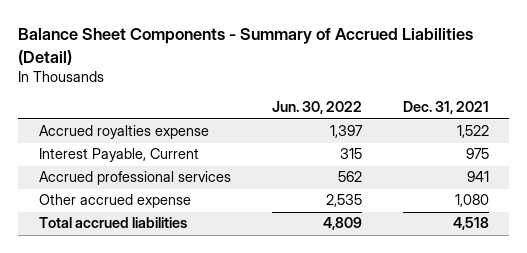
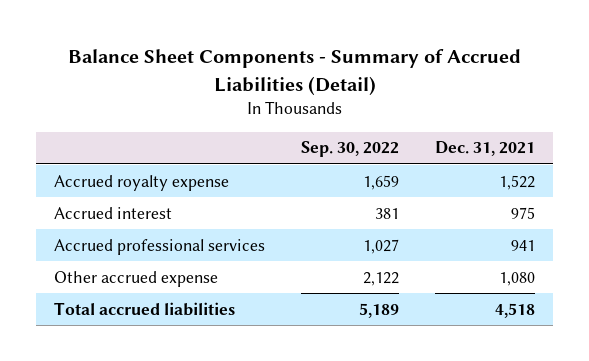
[271,101,362,115] Jun. 30, 2022 -> none
none -> [301,141,400,158] Sep. 30, 2022
[38,125,209,140] Accrued royalties expense -> [54,174,230,191] Accrued royalty expense
[38,148,199,163] Interest Payable, Current -> [54,206,173,219] Accrued interest

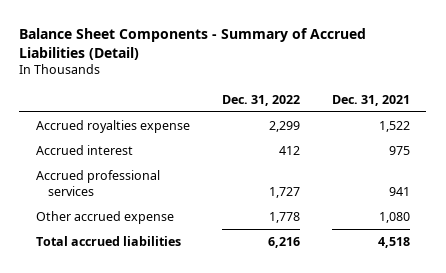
[301,141,400,158] Sep. 30, 2022 -> none
none -> [221,94,300,106] Dec. 31, 2022
[54,174,230,191] Accrued royalty expense -> [35,120,190,134] Accrued royalties expense

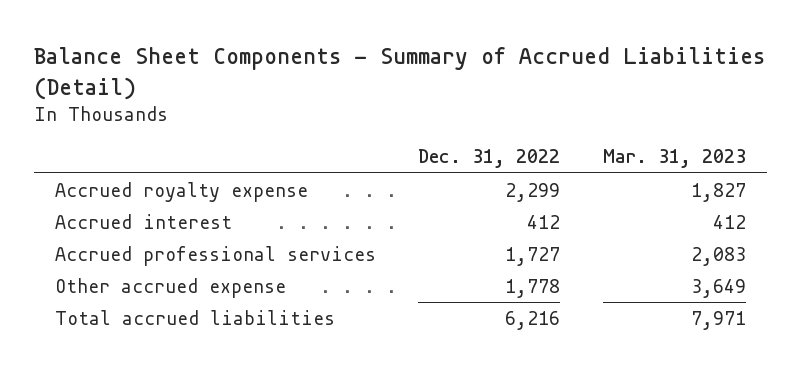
[332,94,411,106] Dec. 31, 2021 -> none
none -> [602,149,746,169] Mar. 31, 2023
[35,120,190,134] Accrued royalties expense -> [55,181,309,202] Accrued royalty expense

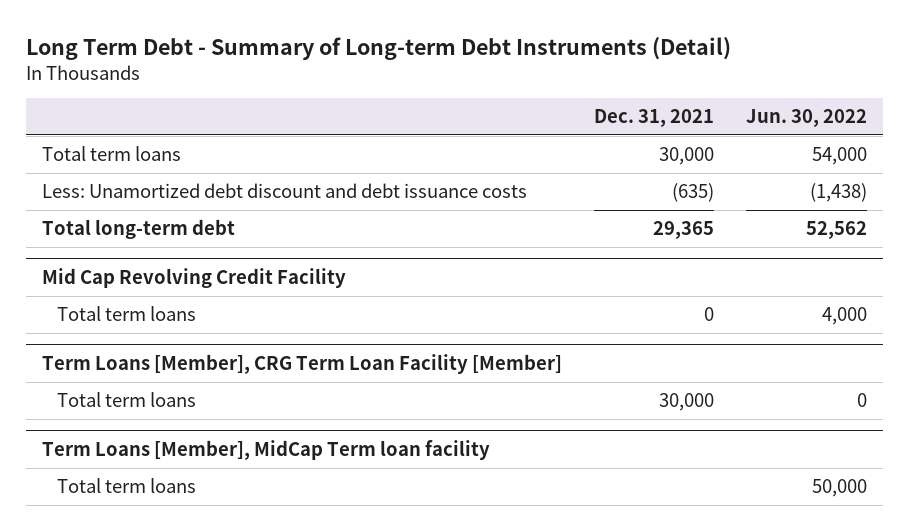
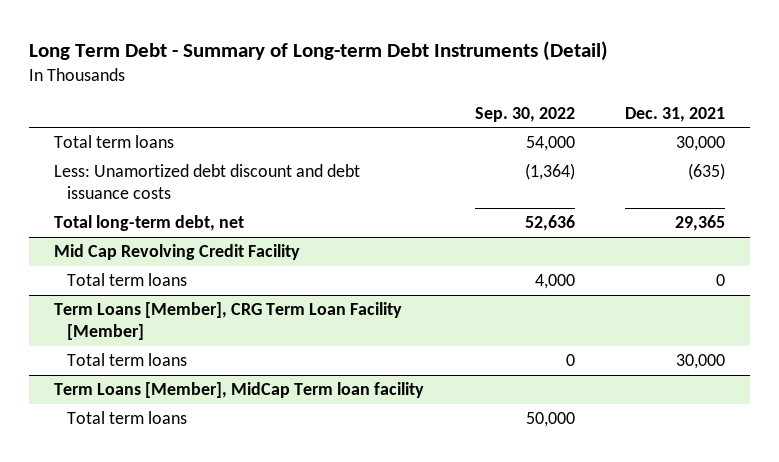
[745,109,867,128] Jun. 30, 2022 -> none
none -> [474,106,575,122] Sep. 30, 2022
[41,219,235,240] Total long-term debt -> [54,215,245,232] Total long-term debt, net

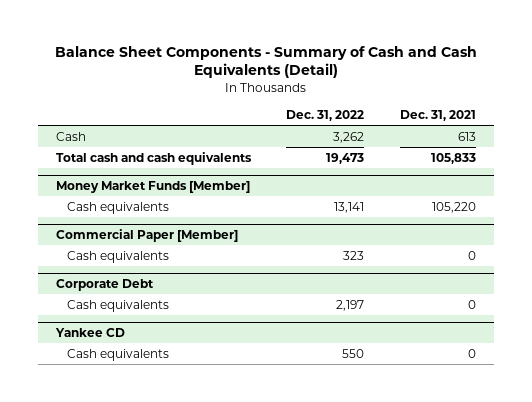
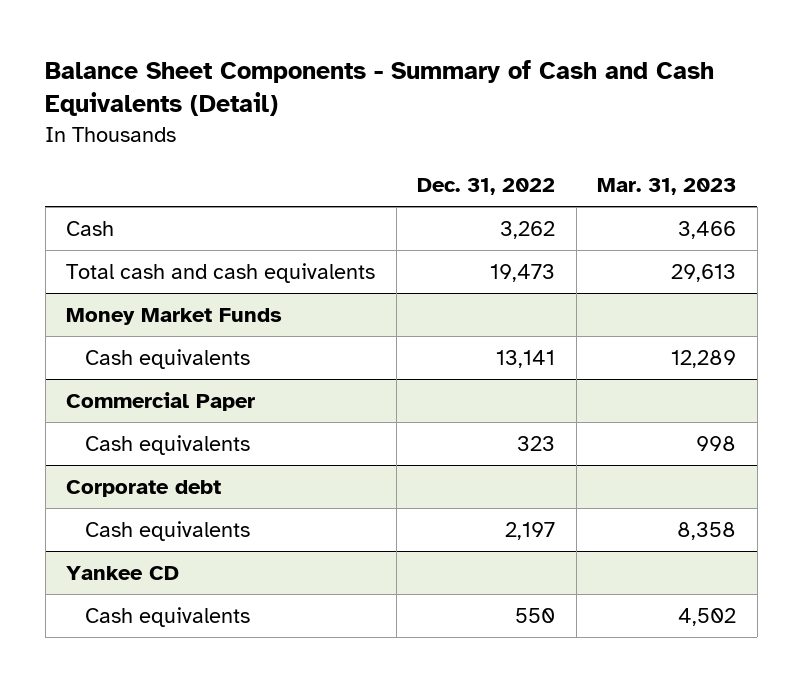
[400,109,477,121] Dec. 31, 2021 -> none
none -> [597,178,737,196] Mar. 31, 2023
[55,180,250,193] Money Market Funds [Member] -> [66,307,283,325] Money Market Funds
[55,228,238,242] Commercial Paper [Member] -> [66,391,256,411] Commercial Paper
[55,278,154,291] Corporate Debt -> [66,479,222,497] Corporate debt

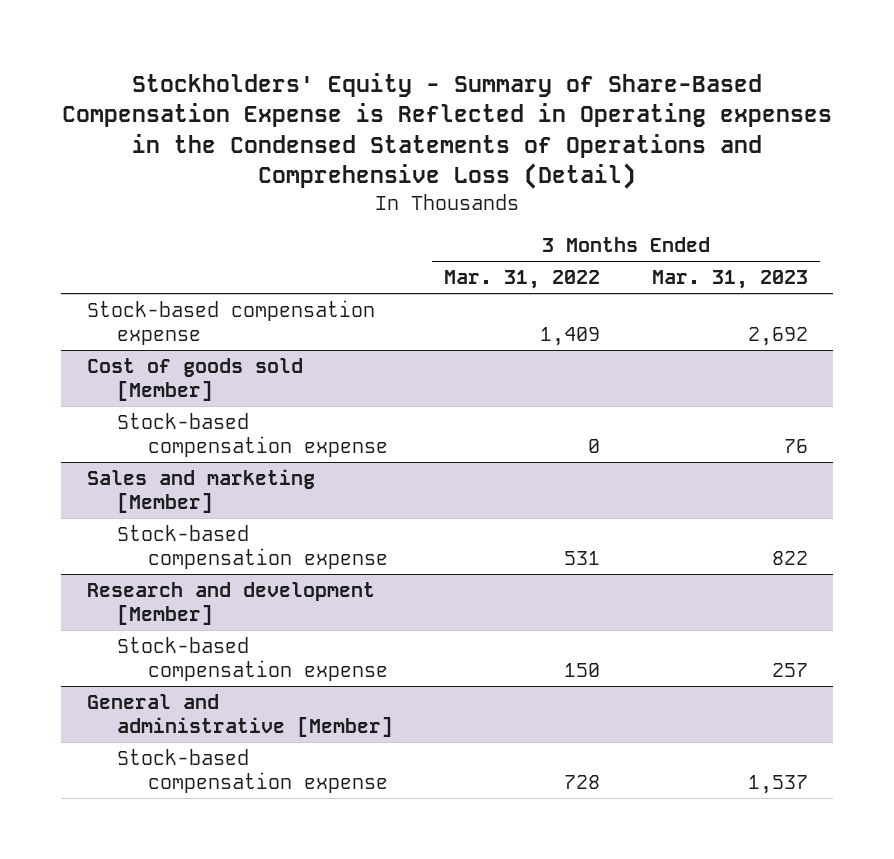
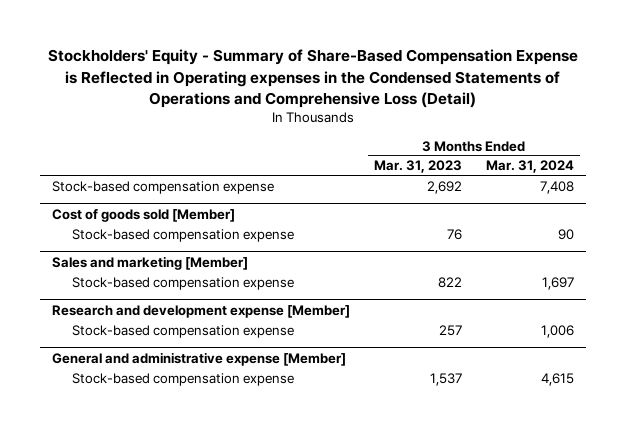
[444,270,601,290] Mar. 31, 2022 -> none
none -> [485,160,574,174] Mar. 31, 2024
[86,581,375,626] Research and development [Member] -> [52,304,351,318] Research and development expense [Member]
[86,693,394,738] General and administrative [Member] -> [52,351,347,366] General and administrative expense [Member]

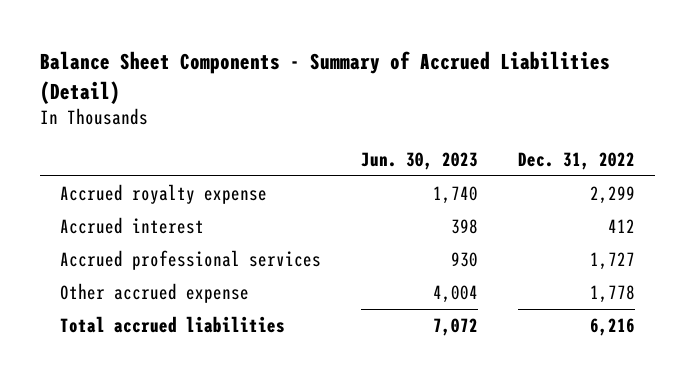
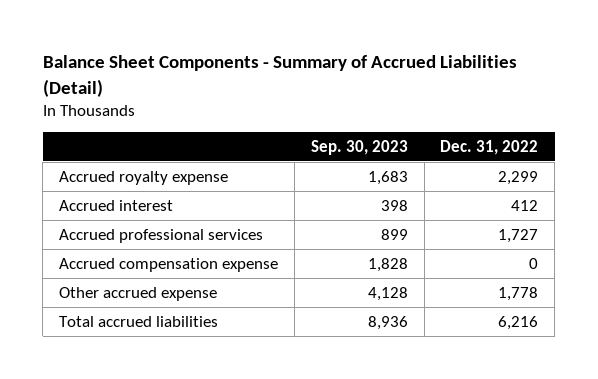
[361,151,479,170] Jun. 30, 2023 -> none
none -> [310,139,408,155] Sep. 30, 2023
none -> [59,257,279,272] Accrued compensation expense

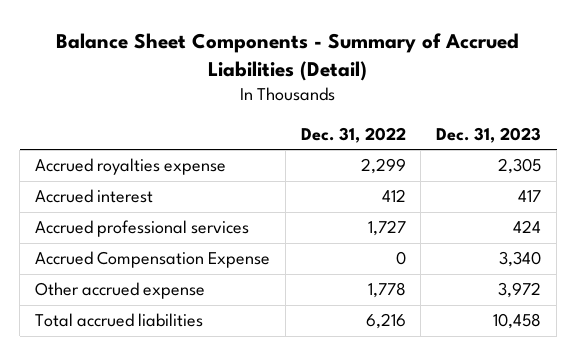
[310,139,408,155] Sep. 30, 2023 -> none
none -> [436,126,542,143] Dec. 31, 2023
[59,170,229,185] Accrued royalty expense -> [34,158,226,176] Accrued royalties expense
[59,257,279,272] Accrued compensation expense -> [34,251,270,269] Accrued Compensation Expense

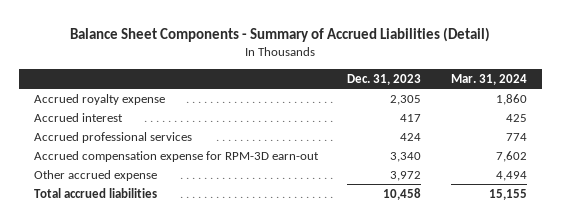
[300,126,406,143] Dec. 31, 2022 -> none
none -> [451,73,528,85] Mar. 31, 2024
[34,158,226,176] Accrued royalties expense -> [33,93,165,105] Accrued royalty expense
[34,251,270,269] Accrued Compensation Expense -> [33,150,319,162] Accrued compensation expense for RPM-3D earn-out

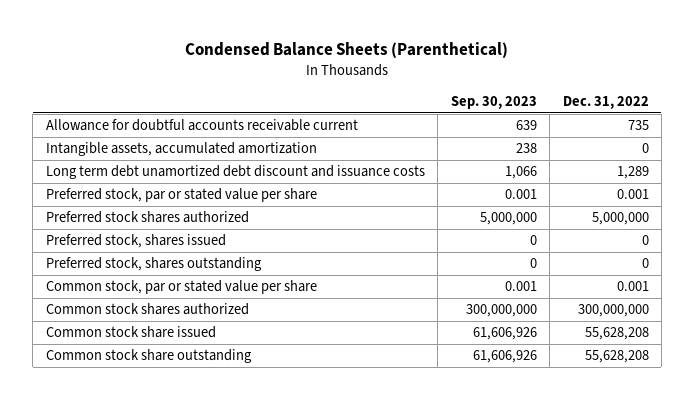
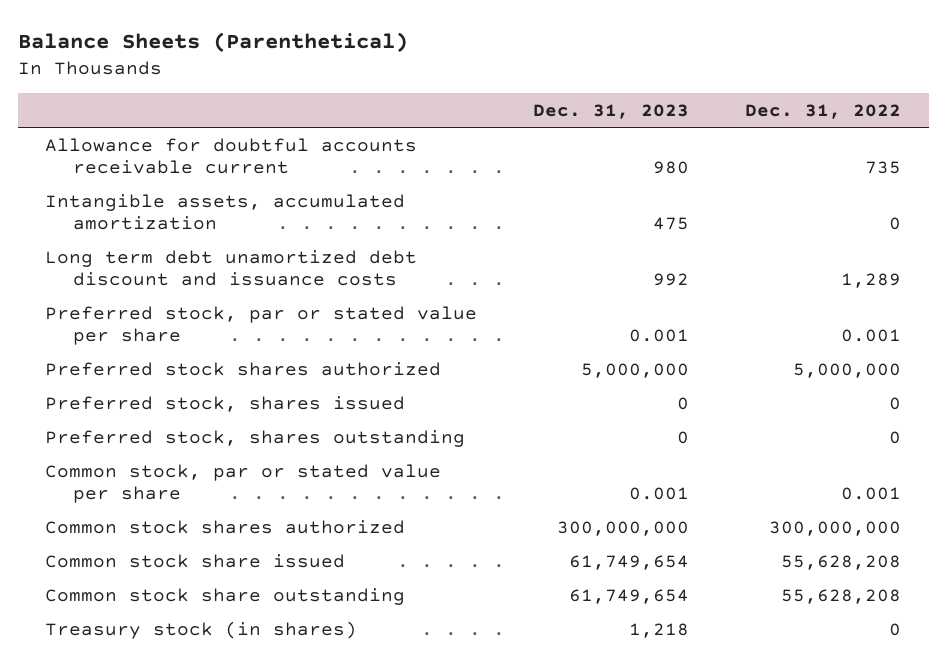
[185,42,509,59] Condensed Balance Sheets (Parenthetical) -> [17,31,408,52] Balance Sheets (Parenthetical)
[450,96,537,110] Sep. 30, 2023 -> none
none -> [533,104,690,120] Dec. 31, 2023
none -> [45,620,358,639] Treasury stock (in shares)

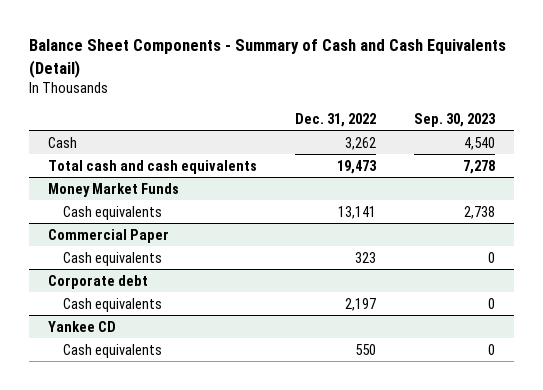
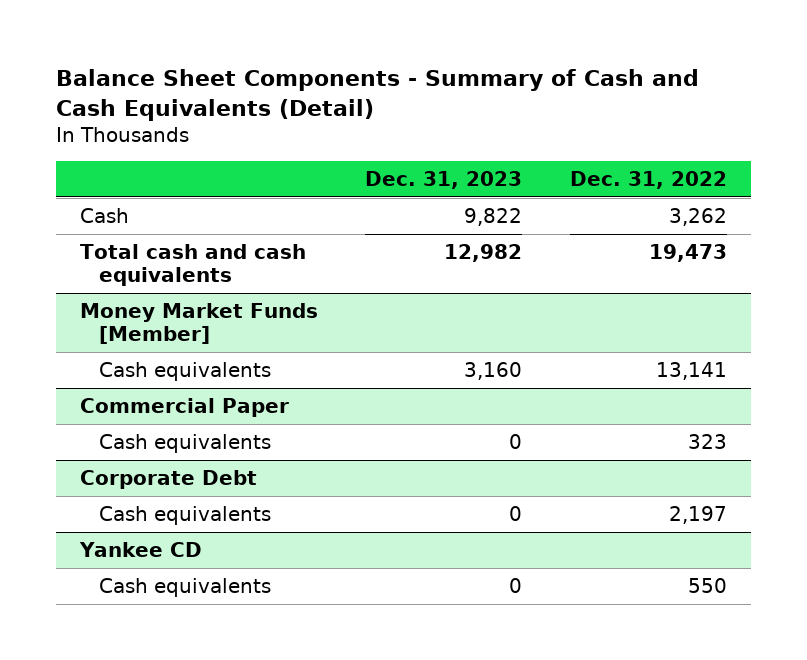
[414,112,497,127] Sep. 30, 2023 -> none
none -> [365,170,523,189] Dec. 31, 2023
[48,182,180,197] Money Market Funds -> [79,302,318,344] Money Market Funds [Member]
[48,274,149,289] Corporate debt -> [79,469,257,489] Corporate Debt

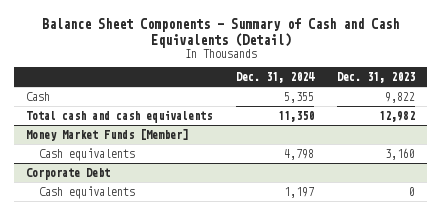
[569,170,727,189] Dec. 31, 2022 -> none
none -> [235,72,315,84] Dec. 31, 2024
[79,397,289,417] Commercial Paper -> none
[98,433,271,453] Cash equivalents -> none
[78,541,202,557] Yankee CD -> none
[98,577,271,597] Cash equivalents -> none

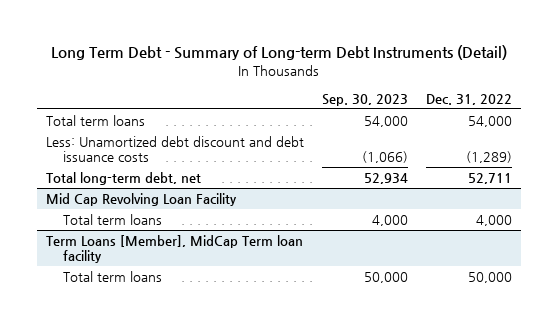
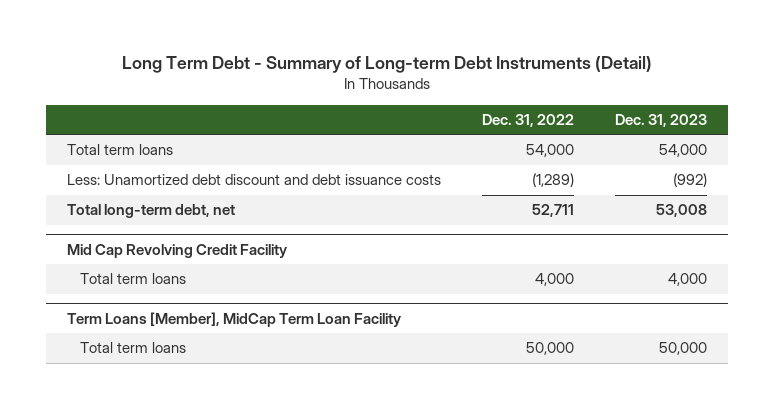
[321,94,408,107] Sep. 30, 2023 -> none
none -> [615,113,708,127] Dec. 31, 2023
[45,193,237,207] Mid Cap Revolving Loan Facility -> [66,243,287,258] Mid Cap Revolving Credit Facility
[45,235,303,264] Term Loans [Member], MidCap Term loan facility -> [66,311,401,327] Term Loans [Member], MidCap Term Loan Facility

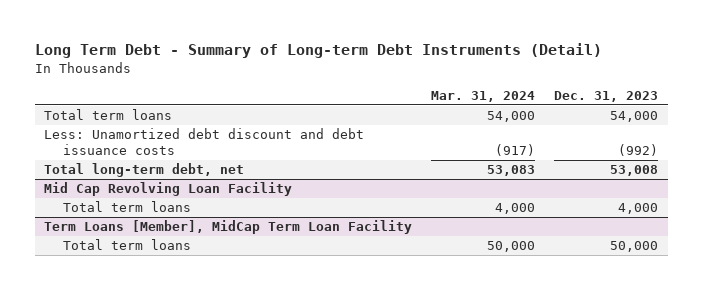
[481,113,574,127] Dec. 31, 2022 -> none
none -> [431,90,536,102] Mar. 31, 2024
[66,243,287,258] Mid Cap Revolving Credit Facility -> [44,182,293,197] Mid Cap Revolving Loan Facility

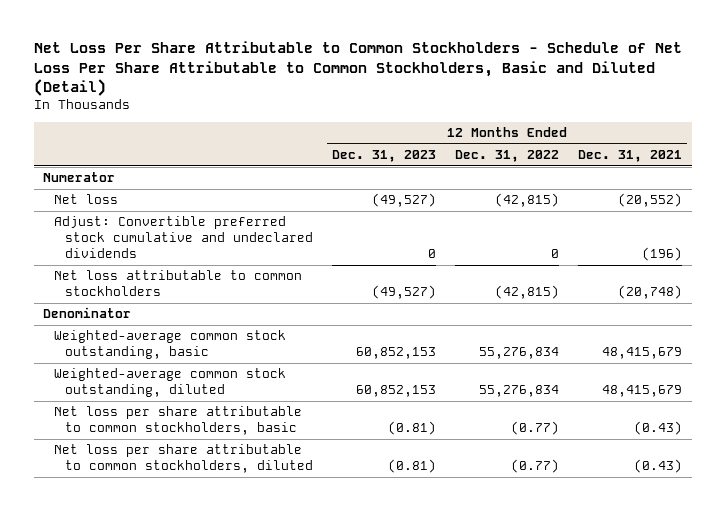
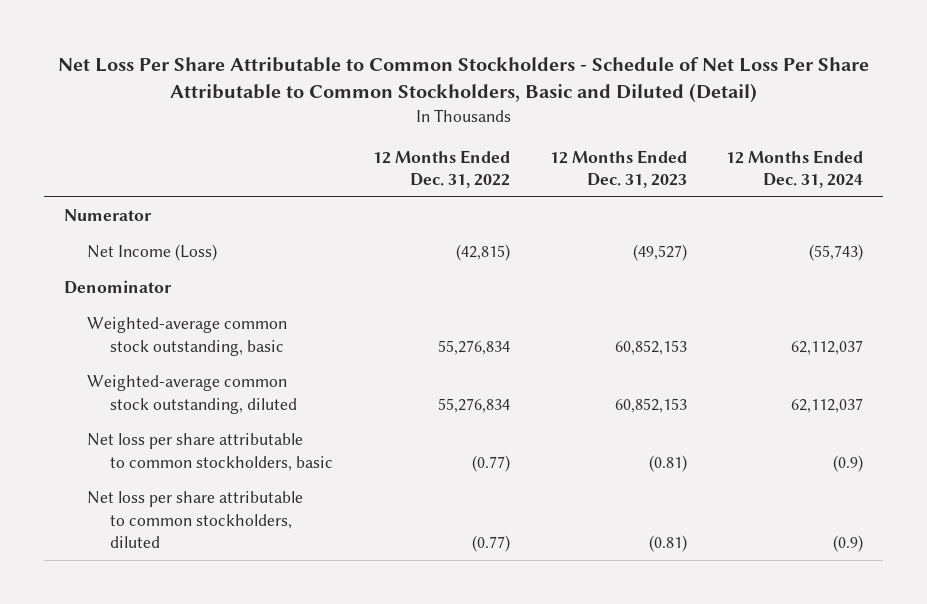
[578,150,683,163] Dec. 31, 2021 -> none
none -> [726,149,864,188] 12 Months Ended Dec. 31, 2024
[54,216,313,259] Adjust: Convertible preferred stock cumulative and undeclared dividends -> none
[54,270,303,297] Net loss attributable to common stockholders -> none
[54,194,119,205] Net loss -> [87,244,218,262] Net Income (Loss)

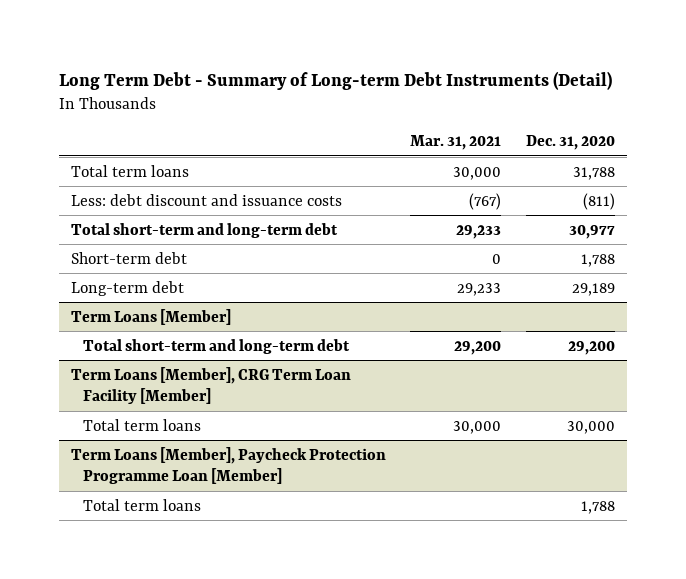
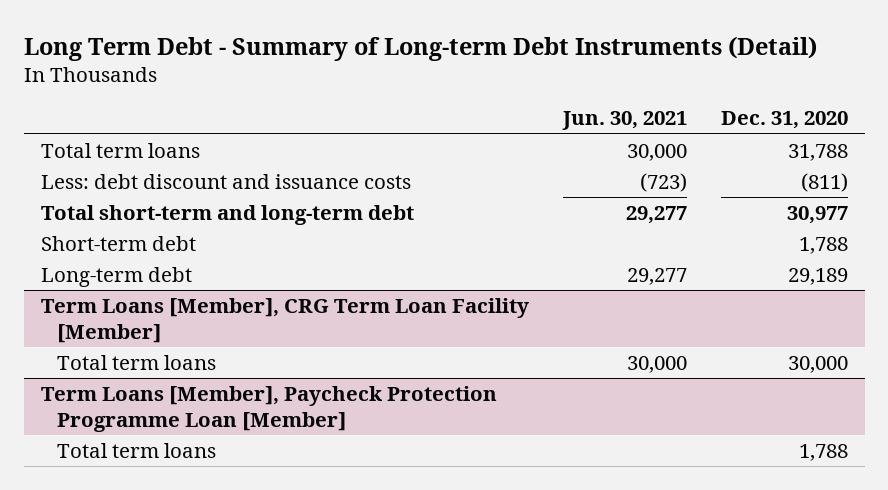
[410,134,502,150] Mar. 31, 2021 -> none
none -> [561,111,687,131] Jun. 30, 2021
[70,308,231,325] Term Loans [Member] -> none
[83,338,351,354] Total short-term and long-term debt -> none

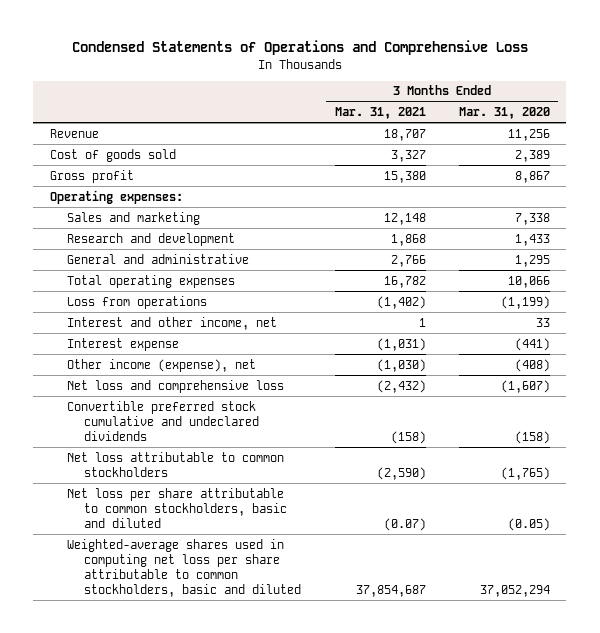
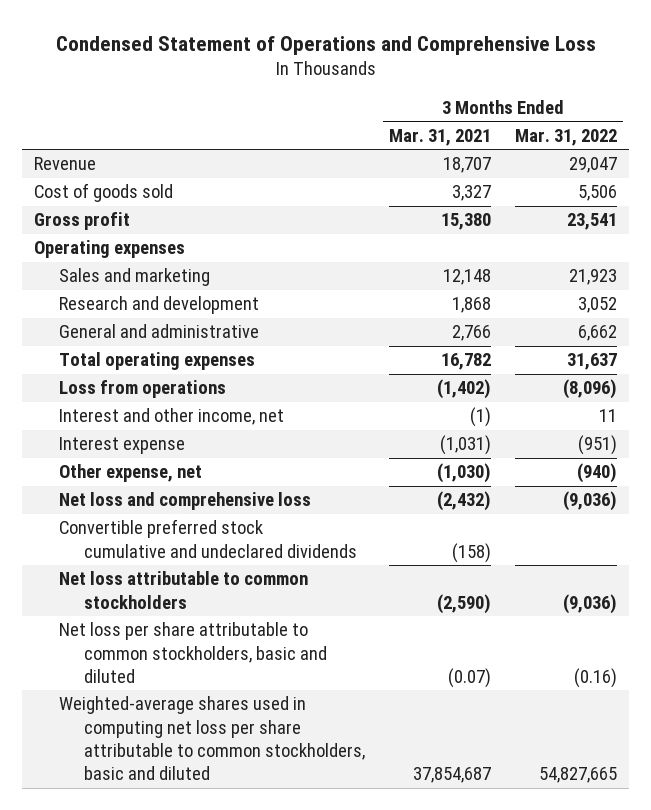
[71,40,528,56] Condensed Statements of Operations and Comprehensive Loss -> [55,35,596,55] Condensed Statement of Operations and Comprehensive Loss
[458,106,550,119] Mar. 31, 2020 -> none
none -> [515,128,618,146] Mar. 31, 2022
[49,189,183,204] Operating expenses: -> [34,240,186,259] Operating expenses
[418,317,426,327] 1 -> [470,407,492,428] (1)
[67,358,257,372] Other income (expense), net -> [59,464,203,483] Other expense, net

